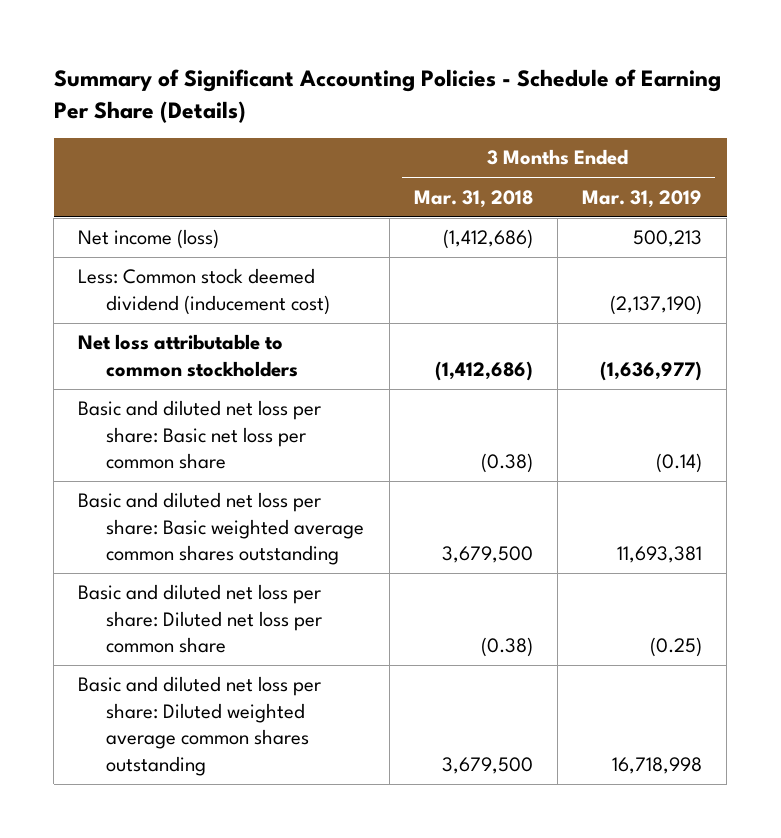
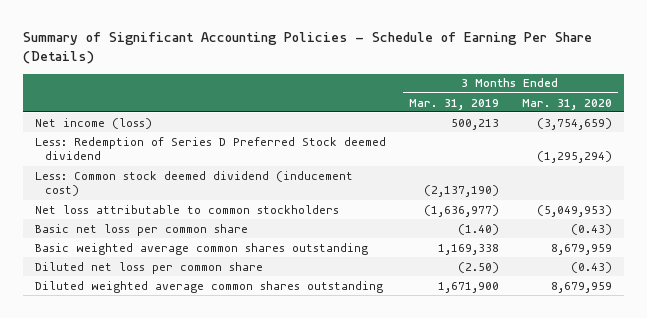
[413,189,533,208] Mar. 31, 2018 -> none
none -> [521,98,612,110] Mar. 31, 2020
none -> [34,136,386,161] Less: Redemption of Series D Preferred Stock deemed dividend
[78,400,322,470] Basic and diluted net loss per share: Basic net loss per common share -> [34,223,248,236] Basic net loss per common share
[656,453,703,474] (0.14) -> [457,223,499,235] (1.40)
[78,492,365,566] Basic and diluted net loss per share: Basic weighted average common shares outstanding -> [34,242,368,255] Basic weighted average common shares outstanding
[617,546,703,564] 11,693,381 -> [437,243,499,255] 1,169,338
[78,584,323,654] Basic and diluted net loss per share: Diluted net loss per common share -> [34,261,263,274] Diluted net loss per common share
[650,637,703,658] (0.25) -> [457,261,499,273] (2.50)
[78,676,322,776] Basic and diluted net loss per share: Diluted weighted average common shares outstanding -> [34,280,383,293] Diluted weighted average common shares outstanding
[612,756,703,774] 16,718,998 -> [437,281,499,293] 1,671,900

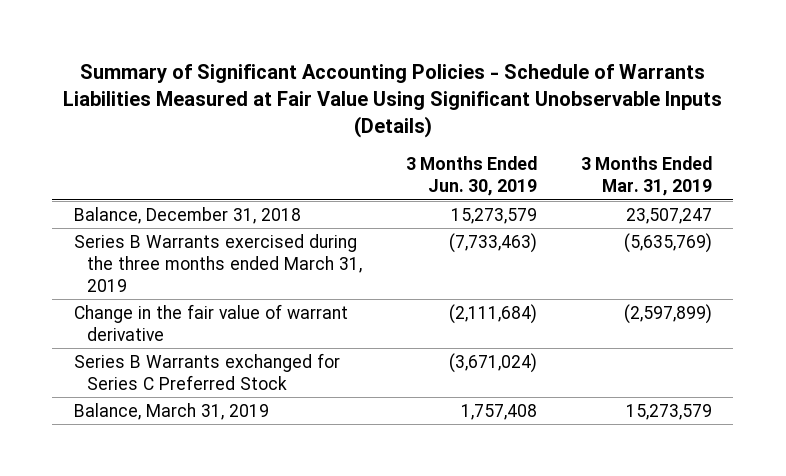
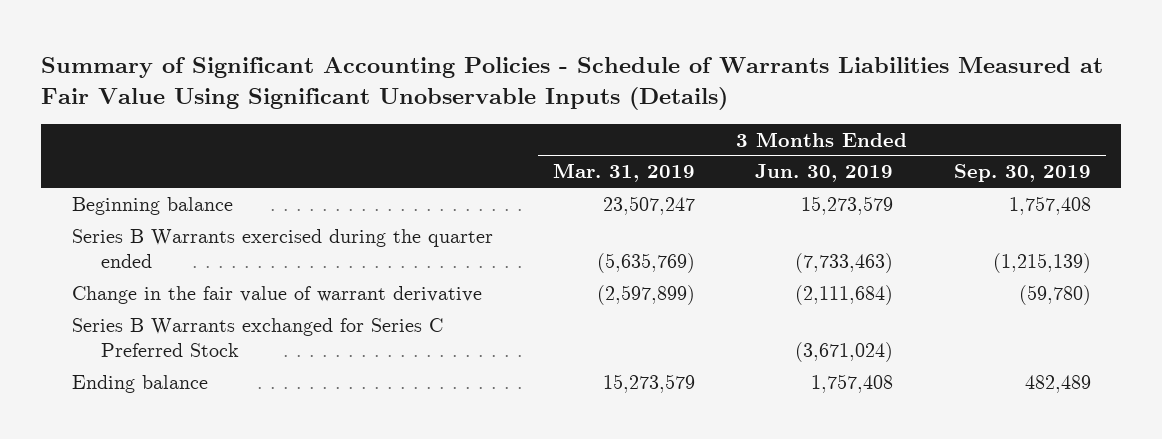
none -> [953,164,1091,183] Sep. 30, 2019
[74,206,302,224] Balance, December 31, 2018 -> [71,196,233,215] Beginning balance
[74,233,363,292] Series B Warrants exercised during the three months ended March 31, 2019 -> [71,228,493,269] Series B Warrants exercised during the quarter ended
[74,402,270,420] Balance, March 31, 2019 -> [71,374,208,393] Ending balance

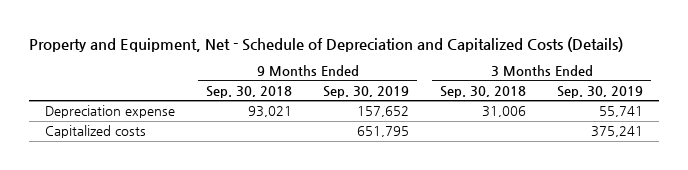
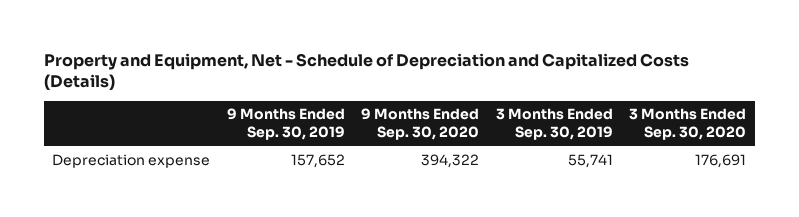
[205,85,292,98] Sep. 30, 2018 -> none
[440,85,527,98] Sep. 30, 2018 -> none
none -> [361,108,480,140] 9 Months Ended Sep. 30, 2020
none -> [629,108,747,140] 3 Months Ended Sep. 30, 2020
[44,125,146,139] Capitalized costs -> none

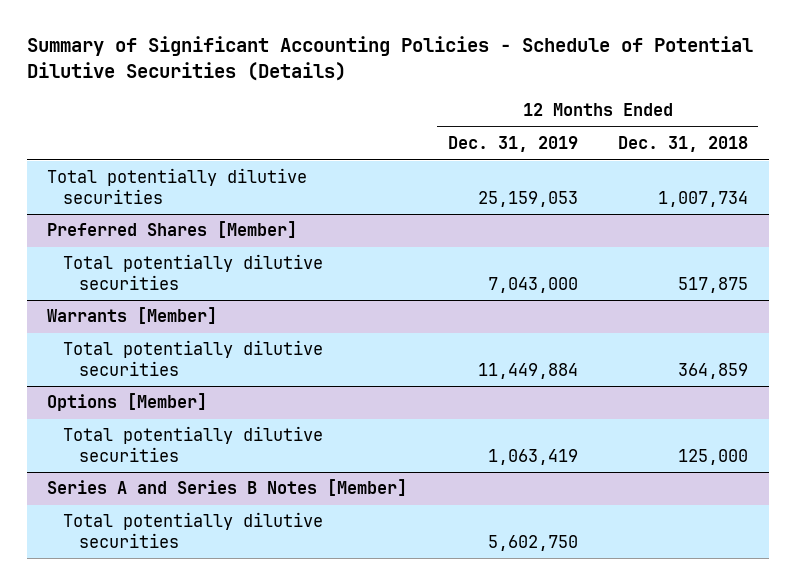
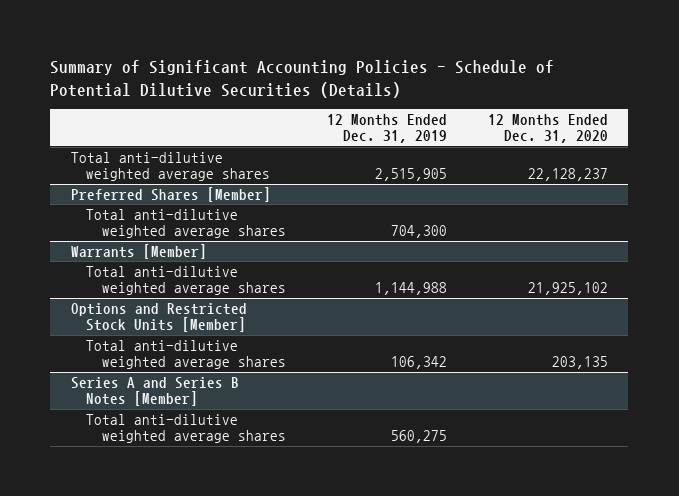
[618,136,749,153] Dec. 31, 2018 -> none
none -> [487,113,608,144] 12 Months Ended Dec. 31, 2020
[46,168,307,204] Total potentially dilutive securities -> [70,151,271,182] Total anti-dilutive weighted average shares
[477,190,578,207] 25,159,053 -> [375,168,448,182] 2,515,905
[62,254,323,290] Total potentially dilutive securities -> [86,208,287,239] Total anti-dilutive weighted average shares
[487,276,578,293] 7,043,000 -> [391,225,448,239] 704,300
[46,393,207,412] Options [Member] -> none
[62,340,323,376] Total potentially dilutive securities -> [86,265,287,296] Total anti-dilutive weighted average shares
[477,362,578,379] 11,449,884 -> [375,282,448,296] 1,144,988
none -> [70,302,247,333] Options and Restricted Stock Units [Member]
[62,426,323,462] Total potentially dilutive securities -> [86,339,287,370] Total anti-dilutive weighted average shares
[487,448,578,465] 1,063,419 -> [391,356,448,370] 106,342
[62,512,323,548] Total potentially dilutive securities -> [86,413,287,444] Total anti-dilutive weighted average shares
[487,534,578,551] 5,602,750 -> [391,430,448,444] 560,275

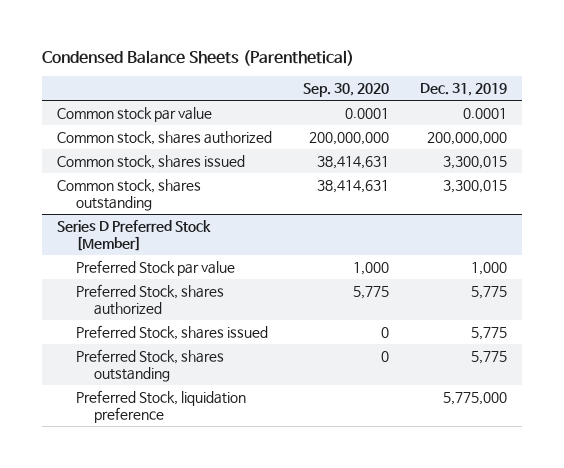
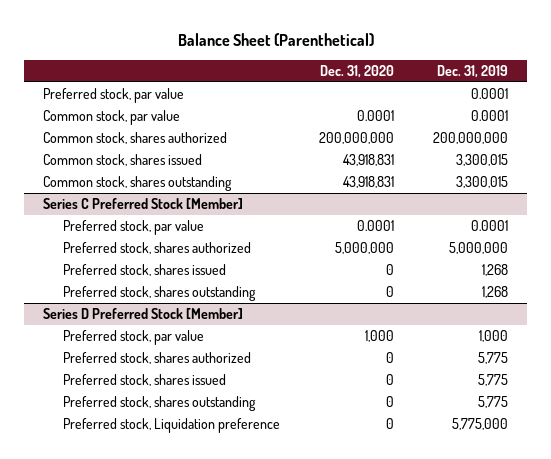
[41,49,354,66] Condensed Balance Sheets (Parenthetical) -> [177,32,374,46] Balance Sheet (Parenthetical)
[303,82,390,97] Sep. 30, 2020 -> none
none -> [319,64,394,78] Dec. 31, 2020
none -> [43,88,185,104] Preferred stock, par value
[57,106,213,122] Common stock par value -> [43,110,181,126] Common stock, par value
none -> [43,198,244,210] Series C Preferred Stock [Member]
none -> [62,220,204,236] Preferred stock, par value
none -> [62,242,251,255] Preferred stock, shares authorized
none -> [62,264,226,277] Preferred stock, shares issued
none -> [62,286,256,302] Preferred stock, shares outstanding
[75,259,235,276] Preferred Stock par value -> [62,330,204,346] Preferred stock, par value
[75,283,224,316] Preferred Stock, shares authorized -> [62,352,251,365] Preferred stock, shares authorized
[75,324,268,340] Preferred Stock, shares issued -> [62,374,226,387] Preferred stock, shares issued
[75,348,224,383] Preferred Stock, shares outstanding -> [62,396,256,412] Preferred stock, shares outstanding
[75,389,246,424] Preferred Stock, liquidation preference -> [62,418,280,434] Preferred stock, Liquidation preference

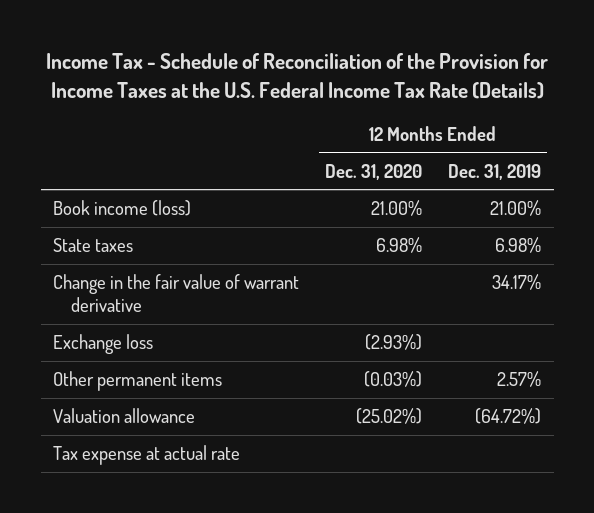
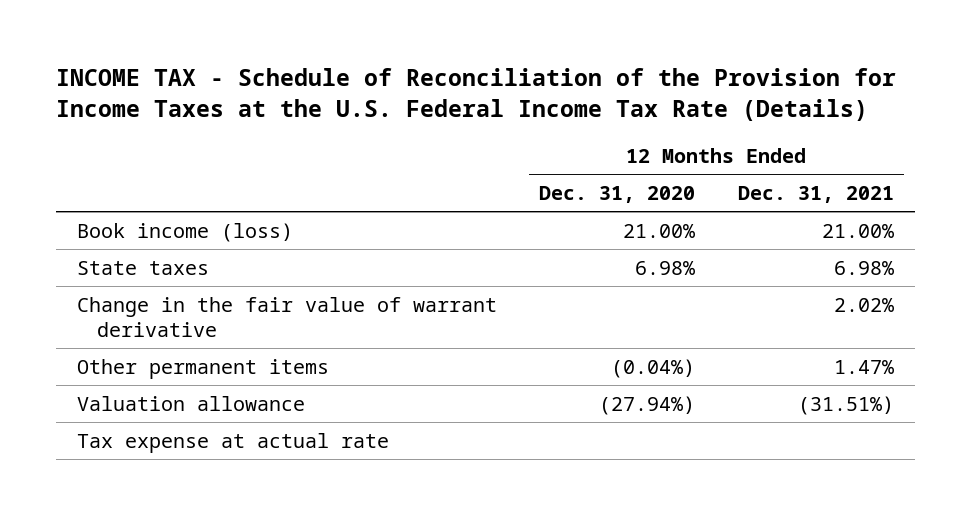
[46,53,549,99] Income Tax - Schedule of Reconciliation of the Provision for Income Taxes at the U.S. Federal Income Tax Rate (Details) -> [55,68,896,122] INCOME TAX - Schedule of Reconciliation of the Provision for Income Taxes at the U.S. Federal Income Tax Rate (Details)
[447,163,541,180] Dec. 31, 2019 -> none
none -> [737,185,894,203] Dec. 31, 2021
[53,334,154,355] Exchange loss -> none
[364,371,423,388] (0.03%) -> [611,358,696,378] (0.04%)
[356,408,423,425] (25.02%) -> [599,395,696,415] (27.94%)

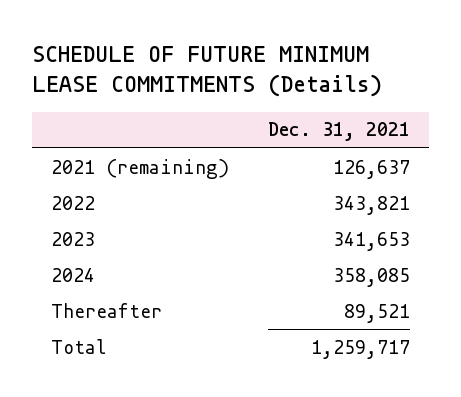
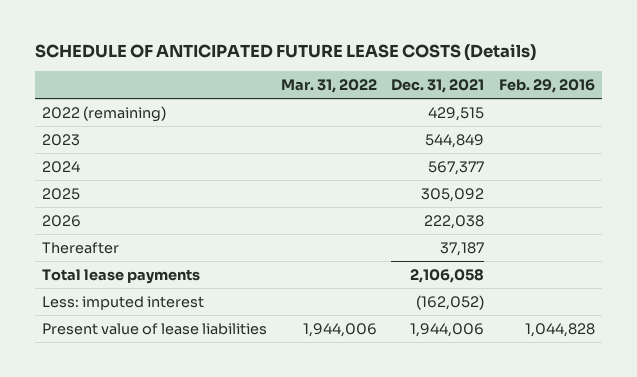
[32,46,383,98] SCHEDULE OF FUTURE MINIMUM LEASE COMMITMENTS (Details) -> [34,43,536,61] SCHEDULE OF ANTICIPATED FUTURE LEASE COSTS (Details)
none -> [281,78,378,93] Mar. 31, 2022
none -> [498,78,595,93] Feb. 29, 2016
[51,195,96,210] 2022 -> none
[51,158,230,179] 2021 (remaining) -> [41,105,166,122] 2022 (remaining)
[332,159,410,179] 126,637 -> [428,106,485,121] 429,515
[332,231,410,251] 341,653 -> [425,133,485,148] 544,849
[332,267,410,287] 358,085 -> [428,160,485,175] 567,377
none -> [41,187,80,200] 2025
none -> [41,214,81,227] 2026
[343,303,410,323] 89,521 -> [440,241,485,256] 37,187
[51,338,108,354] Total -> [41,268,200,284] Total lease payments
[310,339,410,359] 1,259,717 -> [410,268,485,283] 2,106,058
none -> [41,295,204,310] Less: imputed interest
none -> [41,322,267,335] Present value of lease liabilities

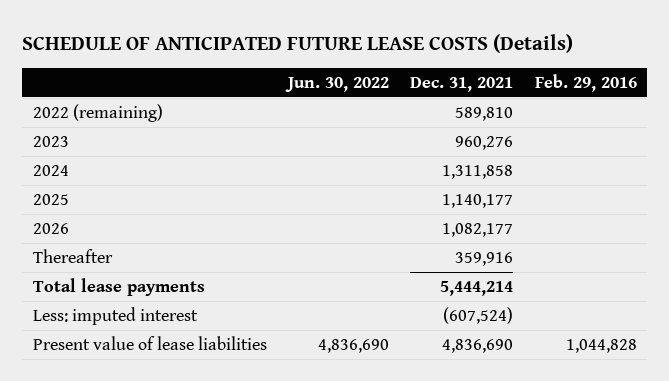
[281,78,378,93] Mar. 31, 2022 -> none
none -> [284,76,389,92] Jun. 30, 2022
[428,106,485,121] 429,515 -> [455,107,514,122] 589,810
[425,133,485,148] 544,849 -> [455,136,514,151] 960,276
[428,160,485,175] 567,377 -> [442,165,514,180] 1,311,858
[421,187,485,202] 305,092 -> [442,194,514,209] 1,140,177
[424,214,485,229] 222,038 -> [442,223,514,238] 1,082,177
[440,241,485,256] 37,187 -> [455,252,514,267] 359,916
[410,268,485,283] 2,106,058 -> [440,281,514,297] 5,444,214
[416,294,485,310] (162,052) -> [443,307,514,325] (607,524)
[410,322,485,337] 1,944,006 -> [442,339,514,354] 4,836,690

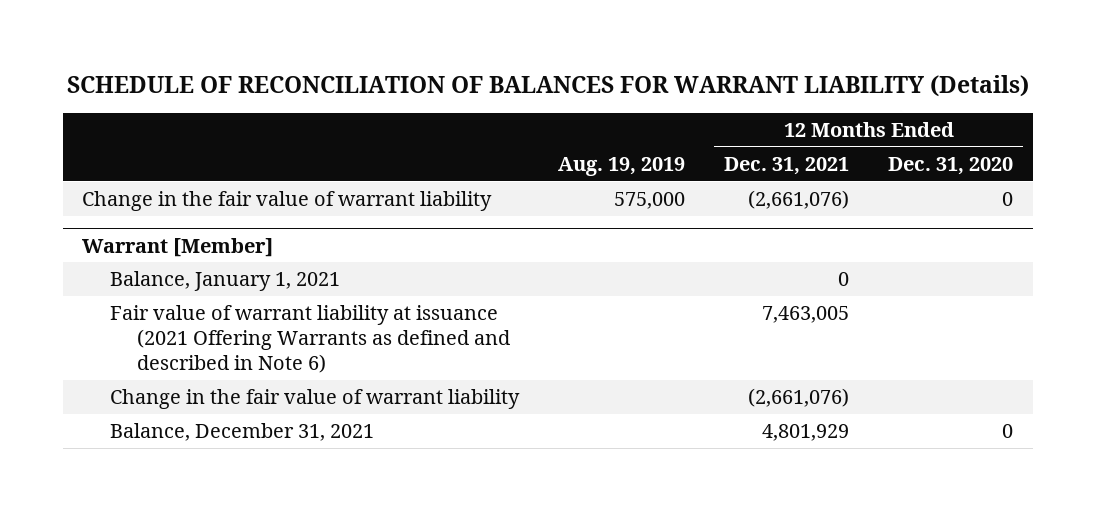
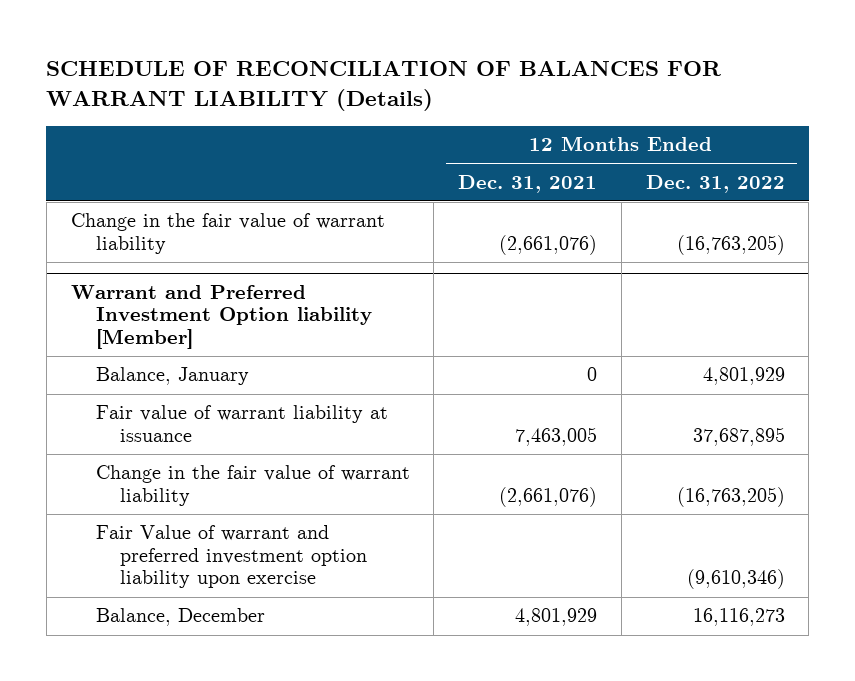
[557,156,685,176] Aug. 19, 2019 -> none
[888,156,1014,175] Dec. 31, 2020 -> none
none -> [645,174,785,193] Dec. 31, 2022
[82,237,274,257] Warrant [Member] -> none
none -> [70,284,372,349] Warrant and Preferred Investment Option liability [Member]
[109,271,340,292] Balance, January 1, 2021 -> [95,367,249,386] Balance, January
[109,305,511,374] Fair value of warrant liability at issuance (2021 Offering Warrants as defined and described in Note 6) -> [95,405,388,442] Fair value of warrant liability at issuance
none -> [95,525,368,589] Fair Value of warrant and preferred investment option liability upon exercise
[109,423,374,442] Balance, December 31, 2021 -> [95,608,265,627] Balance, December

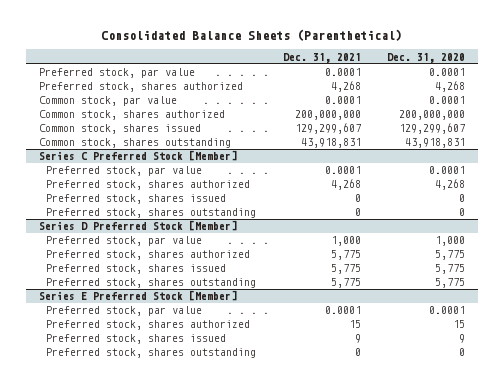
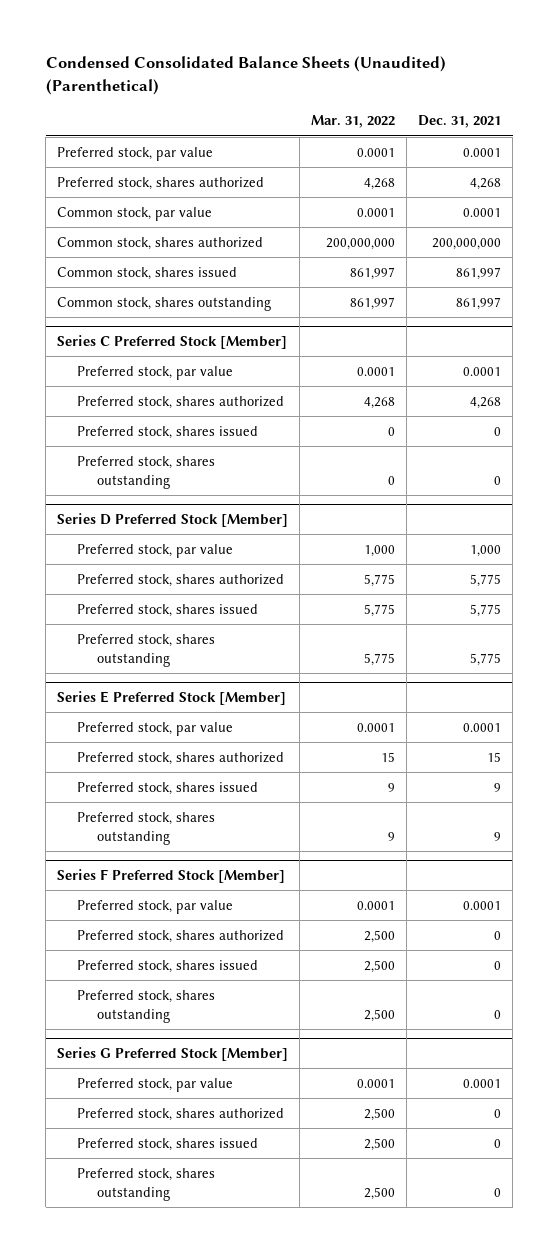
[101,29,403,42] Consolidated Balance Sheets (Parenthetical) -> [45,56,446,96] Condensed Consolidated Balance Sheets (Unaudited) (Parenthetical)
[387,52,466,63] Dec. 31, 2020 -> none
none -> [311,115,396,129] Mar. 31, 2022
[294,123,361,135] 129,299,607 -> [456,266,502,280] 861,997
[300,138,361,149] 43,918,831 -> [456,296,502,310] 861,997
none -> [77,811,216,845] Preferred stock, shares outstanding
none -> [57,869,286,884] Series F Preferred Stock [Member]
none -> [77,899,234,914] Preferred stock, par value
none -> [77,929,285,943] Preferred stock, shares authorized
none -> [77,959,259,973] Preferred stock, shares issued
none -> [57,1047,289,1062] Series G Preferred Stock [Member]
none -> [77,1077,234,1092] Preferred stock, par value
none -> [77,1107,285,1121] Preferred stock, shares authorized
none -> [77,1137,259,1151] Preferred stock, shares issued
none -> [77,1167,216,1201] Preferred stock, shares outstanding

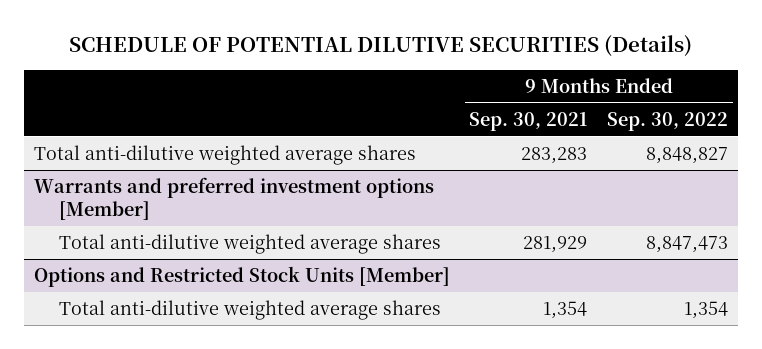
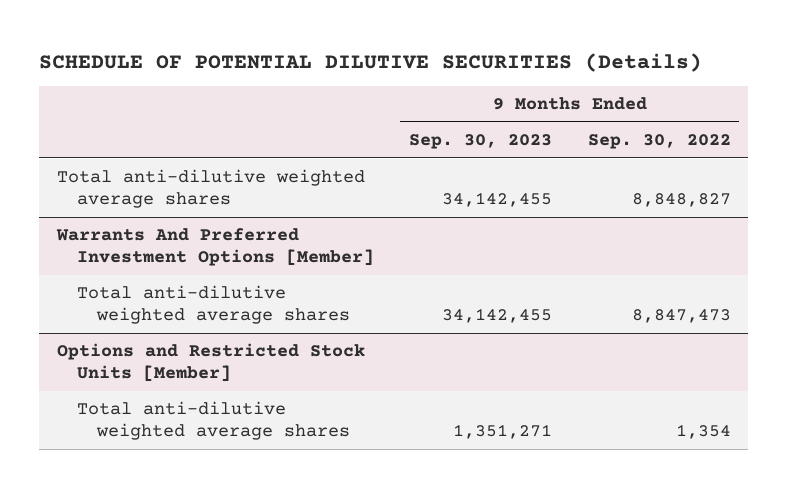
[469,111,588,131] Sep. 30, 2021 -> none
none -> [409,134,553,150] Sep. 30, 2023
[33,177,434,220] Warrants and preferred investment options [Member] -> [55,228,374,267] Warrants And Preferred Investment Options [Member]

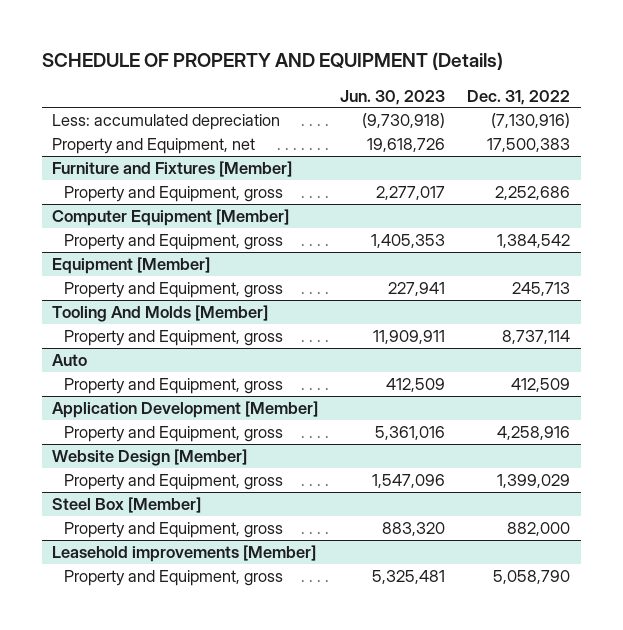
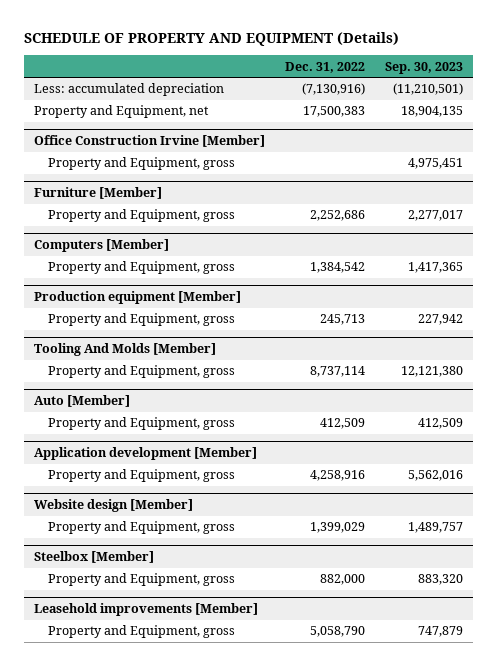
[340,89,446,105] Jun. 30, 2023 -> none
none -> [385,61,464,74] Sep. 30, 2023
none -> [33,135,265,148] Office Construction Irvine [Member]
none -> [48,157,236,171] Property and Equipment, gross
[52,160,293,177] Furniture and Fixtures [Member] -> [33,187,162,200] Furniture [Member]
[52,208,290,226] Computer Equipment [Member] -> [33,239,169,253] Computers [Member]
[52,256,211,274] Equipment [Member] -> [33,291,241,305] Production equipment [Member]
[52,353,88,366] Auto -> [33,395,130,408] Auto [Member]
[52,400,319,418] Application Development [Member] -> [33,447,257,461] Application development [Member]
[52,448,248,466] Website Design [Member] -> [33,499,193,513] Website design [Member]
[52,496,202,513] Steel Box [Member] -> [33,551,154,564] Steelbox [Member]

